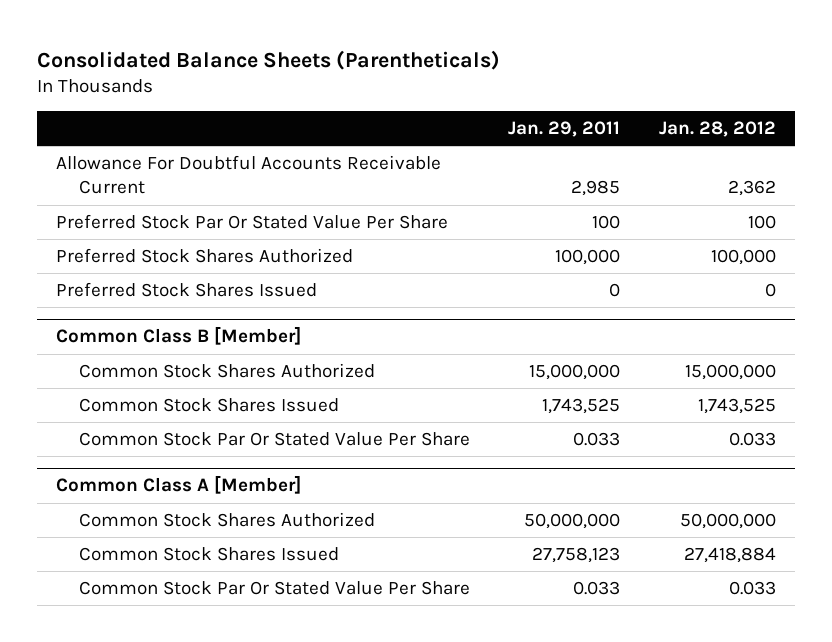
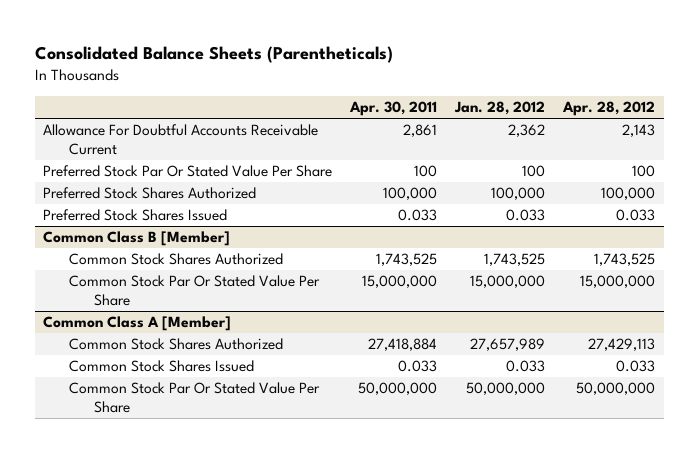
[508,120,621,137] Jan. 29, 2011 -> none
none -> [349,101,438,117] Apr. 30, 2011
none -> [562,101,656,117] Apr. 28, 2012
[764,283,776,298] 0 -> [506,209,546,222] 0.033
[79,398,340,413] Common Stock Shares Issued -> none
[684,364,776,381] 15,000,000 -> [484,253,546,267] 1,743,525
[728,432,776,447] 0.033 -> [470,275,546,289] 15,000,000
[679,513,776,530] 50,000,000 -> [470,338,546,352] 27,657,989
[683,547,776,564] 27,418,884 -> [506,360,546,373] 0.033
[728,581,776,596] 0.033 -> [466,382,546,396] 50,000,000

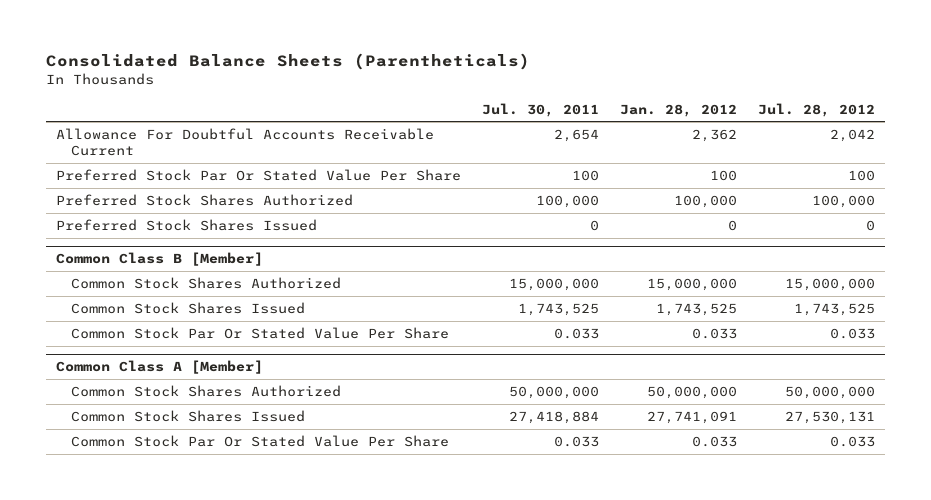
[349,101,438,117] Apr. 30, 2011 -> none
[562,101,656,117] Apr. 28, 2012 -> none
none -> [482,102,600,117] Jul. 30, 2011
none -> [757,102,875,117] Jul. 28, 2012
[506,209,546,222] 0.033 -> [727,219,737,231] 0
[484,253,546,267] 1,743,525 -> [646,277,737,291] 15,000,000
none -> [71,301,306,314] Common Stock Shares Issued
[470,275,546,289] 15,000,000 -> [691,327,737,339] 0.033
[470,338,546,352] 27,657,989 -> [646,385,737,399] 50,000,000
[506,360,546,373] 0.033 -> [646,410,737,424] 27,741,091
[466,382,546,396] 50,000,000 -> [691,435,737,447] 0.033

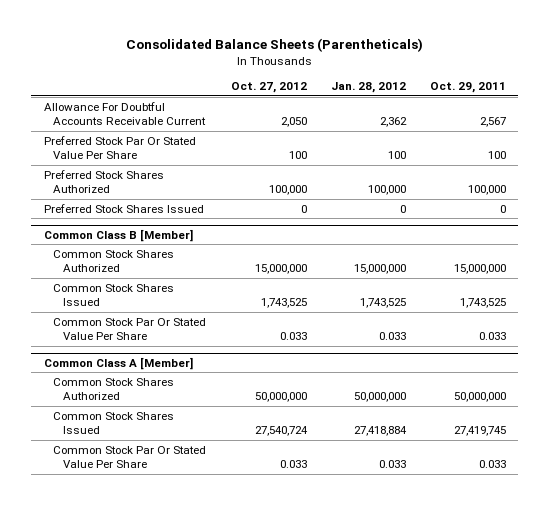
[482,102,600,117] Jul. 30, 2011 -> none
[757,102,875,117] Jul. 28, 2012 -> none
none -> [230,82,307,94] Oct. 27, 2012
none -> [430,82,507,94] Oct. 29, 2011
[646,410,737,424] 27,741,091 -> [353,426,407,437] 27,418,884

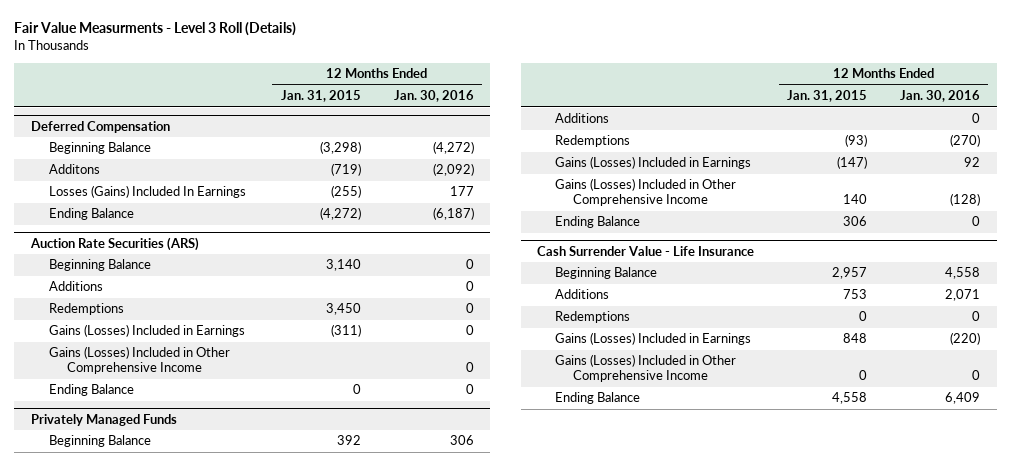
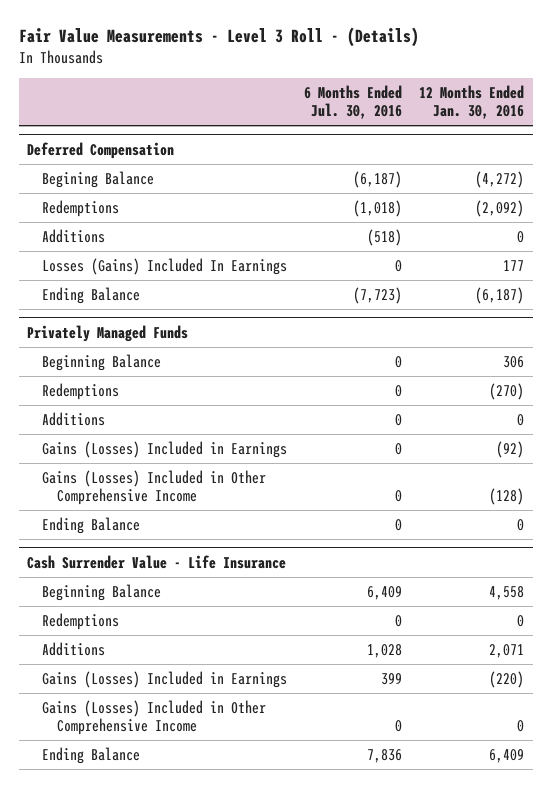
[14,22,297,37] Fair Value Measurments - Level 3 Roll (Details) -> [18,27,419,48] Fair Value Measurements - Level 3 Roll - (Details)
[280,90,361,103] Jan. 31, 2015 -> none
none -> [304,85,403,120] 6 Months Ended Jul. 30, 2016
[48,142,151,155] Beginning Balance -> [42,170,155,188] Begining Balance
[48,164,100,175] Additons -> [42,199,120,217] Redemptions
none -> [42,228,106,243] Additions
[29,236,199,251] Auction Rate Securities (ARS) -> none
[48,259,151,272] Beginning Balance -> none
[48,281,103,292] Additions -> none
[48,303,124,316] Redemptions -> none
[48,324,245,338] Gains (Losses) Included in Earnings -> none
[48,346,230,374] Gains (Losses) Included in Other Comprehensive Income -> none
[48,384,134,397] Ending Balance -> none
[555,113,610,124] Additions -> [42,411,106,426] Additions
[964,157,981,168] 92 -> [496,440,525,458] (92)
[555,289,610,300] Additions -> [42,641,106,656] Additions

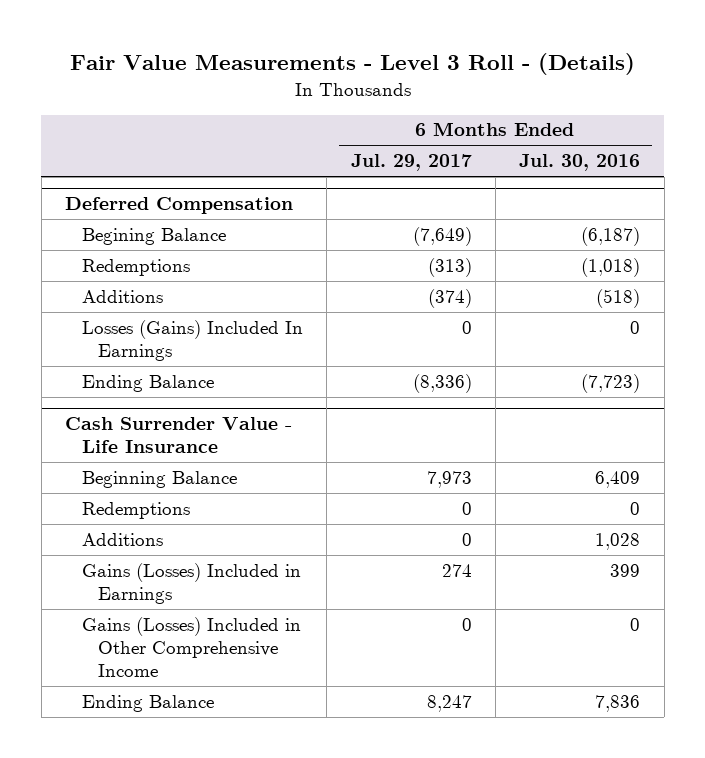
[419,85,525,120] 12 Months Ended Jan. 30, 2016 -> none
none -> [350,154,472,172] Jul. 29, 2017
[27,324,189,342] Privately Managed Funds -> none
[42,353,162,371] Beginning Balance -> none
[42,382,120,400] Redemptions -> none
[42,411,106,426] Additions -> none
[42,440,288,458] Gains (Losses) Included in Earnings -> none
[42,469,267,505] Gains (Losses) Included in Other Comprehensive Income -> none
[42,516,141,534] Ending Balance -> none

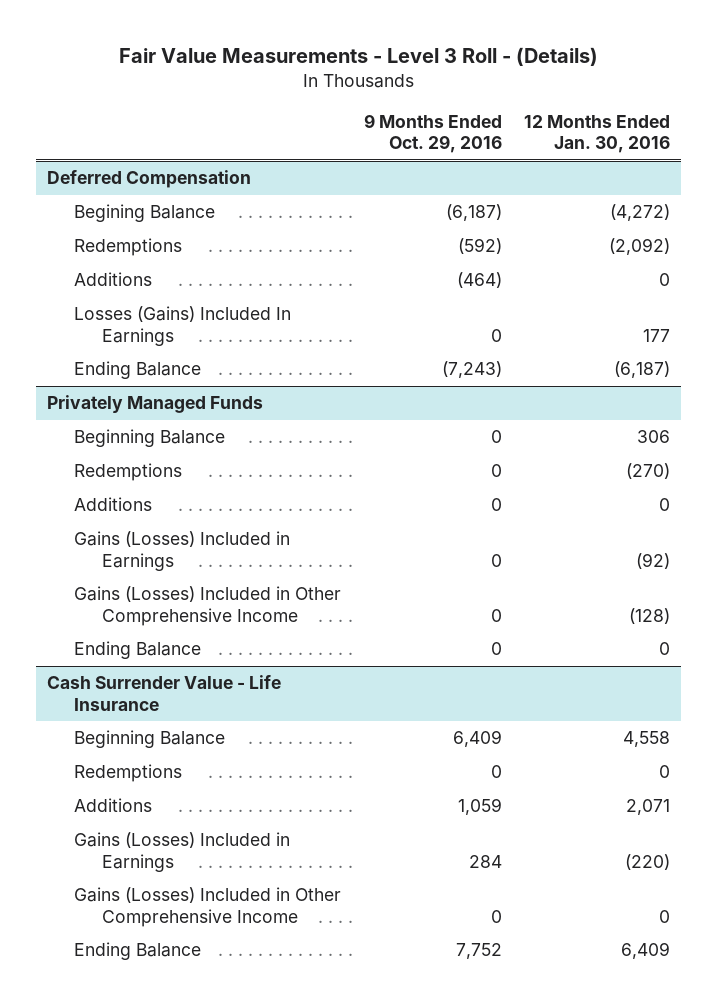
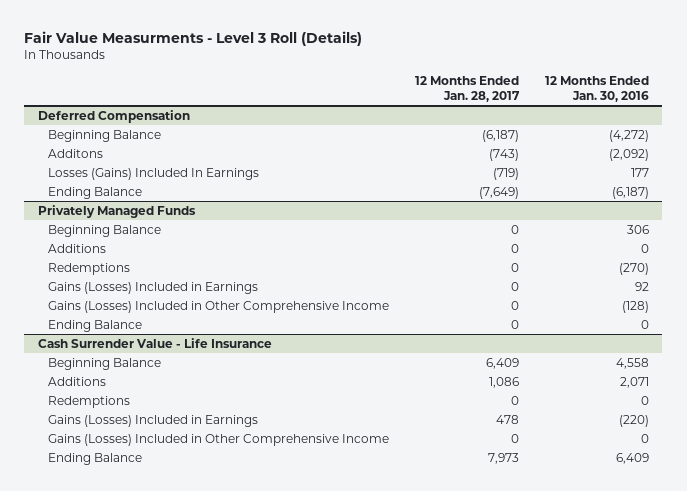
[118,47,598,67] Fair Value Measurements - Level 3 Roll - (Details) -> [24,31,363,47] Fair Value Measurments - Level 3 Roll (Details)
[363,114,502,154] 9 Months Ended Oct. 29, 2016 -> none
none -> [415,76,521,102] 12 Months Ended Jan. 28, 2017
[74,272,153,287] Additions -> none
[74,204,216,223] Begining Balance -> [47,129,161,142] Beginning Balance
[74,238,183,257] Redemptions -> [47,148,103,158] Additons
[74,463,183,482] Redemptions -> [47,262,130,275] Redemptions
[635,552,670,569] (92) -> [635,281,650,291] 92
[74,764,183,783] Redemptions -> [47,395,130,408] Redemptions

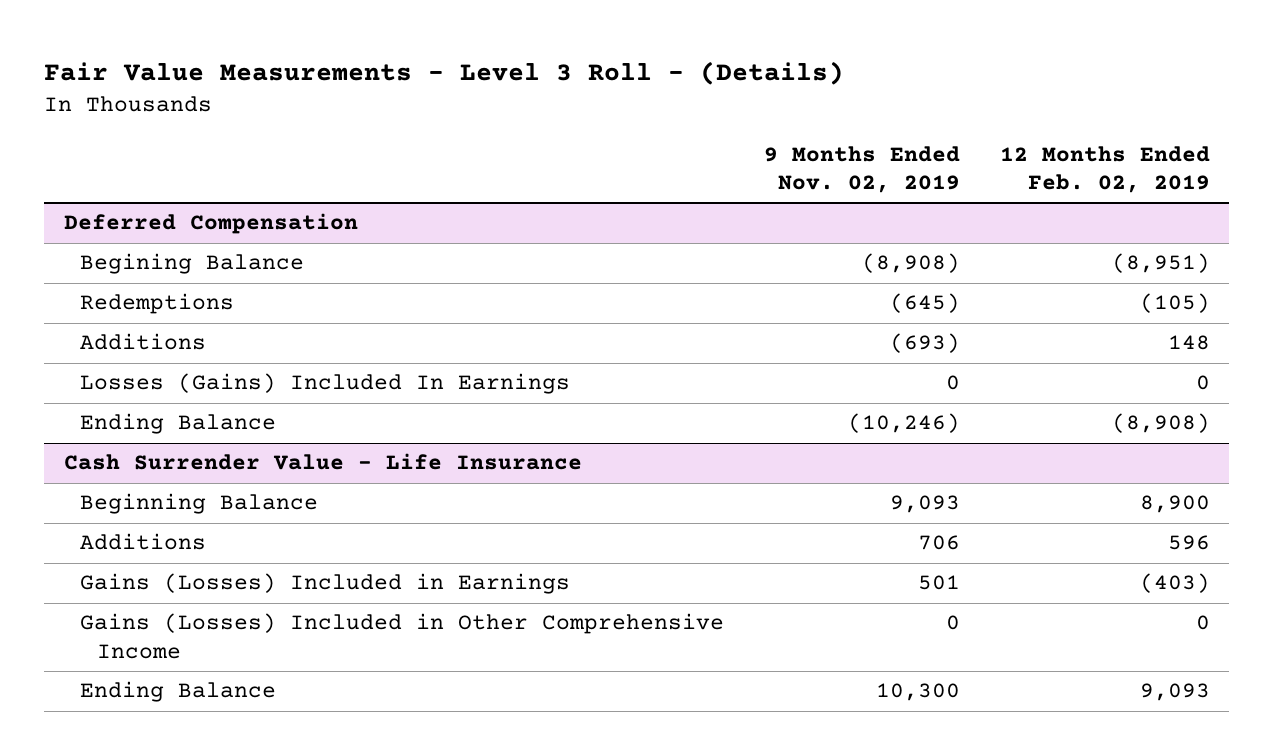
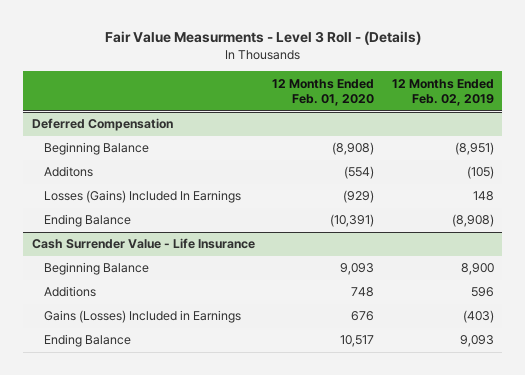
[43,60,844,85] Fair Value Measurements - Level 3 Roll - (Details) -> [104,31,421,46] Fair Value Measurments - Level 3 Roll - (Details)
[763,145,960,194] 9 Months Ended Nov. 02, 2019 -> none
none -> [272,78,375,107] 12 Months Ended Feb. 01, 2020
[80,293,235,315] Redemptions -> none
[80,333,207,351] Additions -> none
[80,253,305,275] Begining Balance -> [44,142,150,156] Beginning Balance
none -> [44,166,94,178] Additons
[1195,375,1210,391] 0 -> [472,191,494,202] 148
[80,613,725,659] Gains (Losses) Included in Other Comprehensive Income -> none

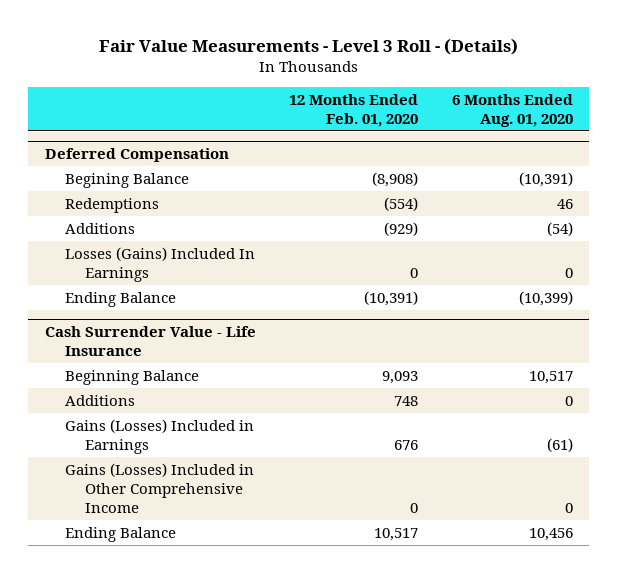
[104,31,421,46] Fair Value Measurments - Level 3 Roll - (Details) -> [98,37,518,55] Fair Value Measurements - Level 3 Roll - (Details)
[391,78,494,107] 12 Months Ended Feb. 02, 2019 -> none
none -> [451,93,573,127] 6 Months Ended Aug. 01, 2020
[44,142,150,156] Beginning Balance -> [65,172,190,188] Begining Balance
[44,166,94,178] Additons -> [65,197,160,213] Redemptions
none -> [65,222,136,234] Additions
[343,190,375,204] (929) -> [410,267,419,278] 0
none -> [65,462,255,513] Gains (Losses) Included in Other Comprehensive Income

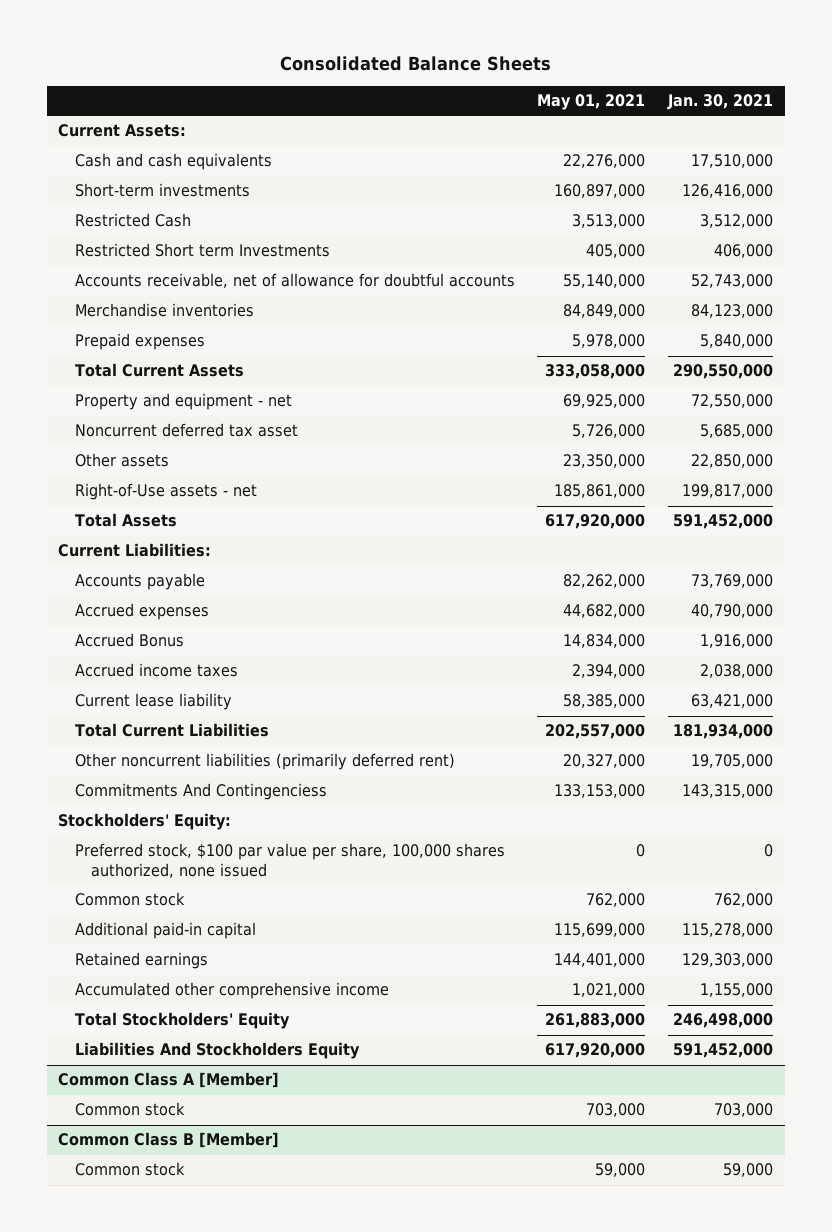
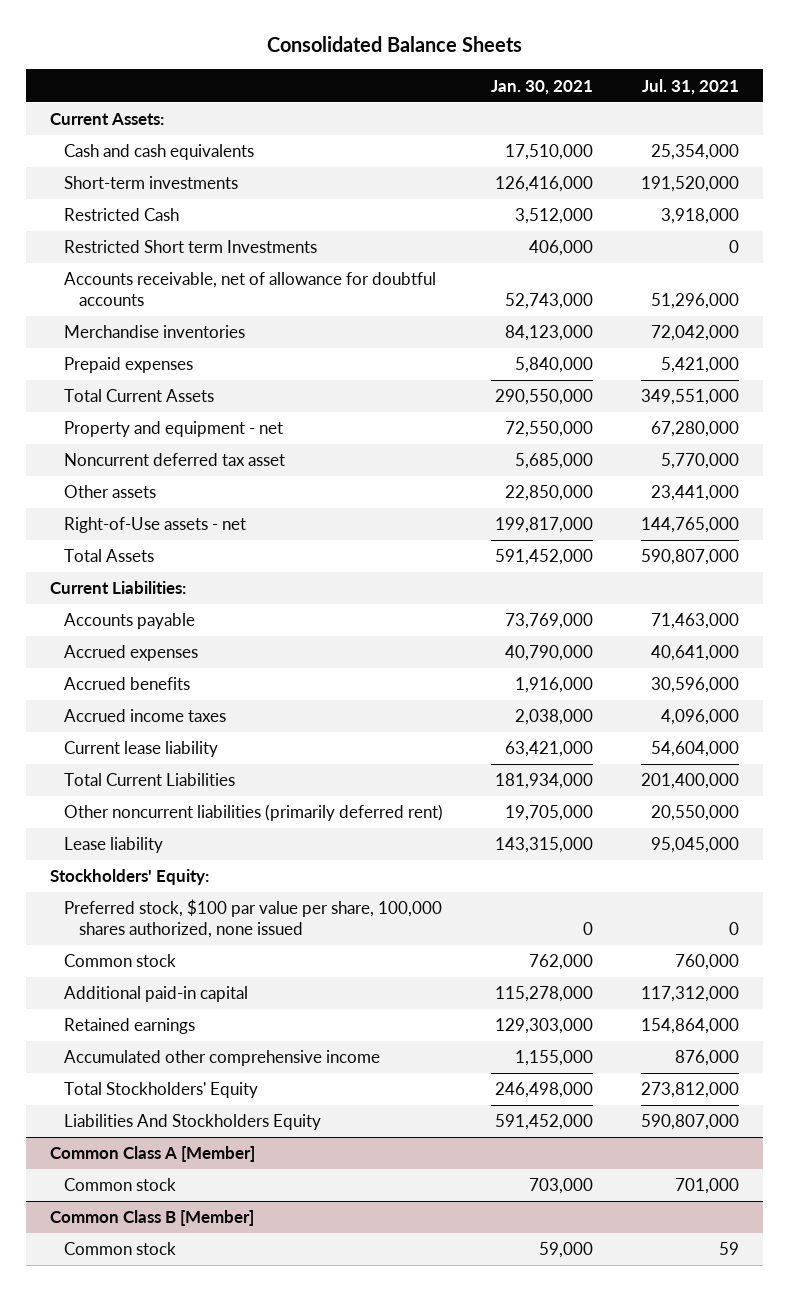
[537,94,646,111] May 01, 2021 -> none
none -> [642,78,740,95] Jul. 31, 2021
[74,633,184,648] Accrued Bonus -> [64,677,191,691] Accrued benefits
[74,783,327,801] Commitments And Contingenciess -> [64,837,164,854] Lease liability

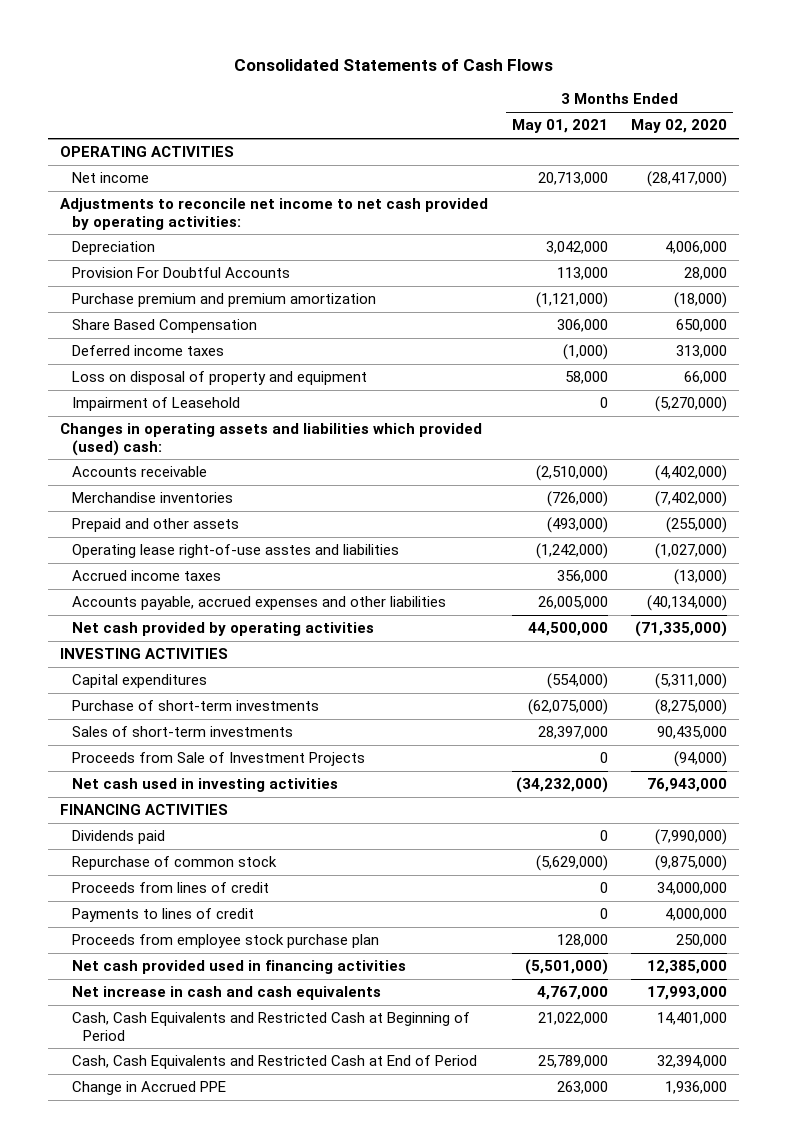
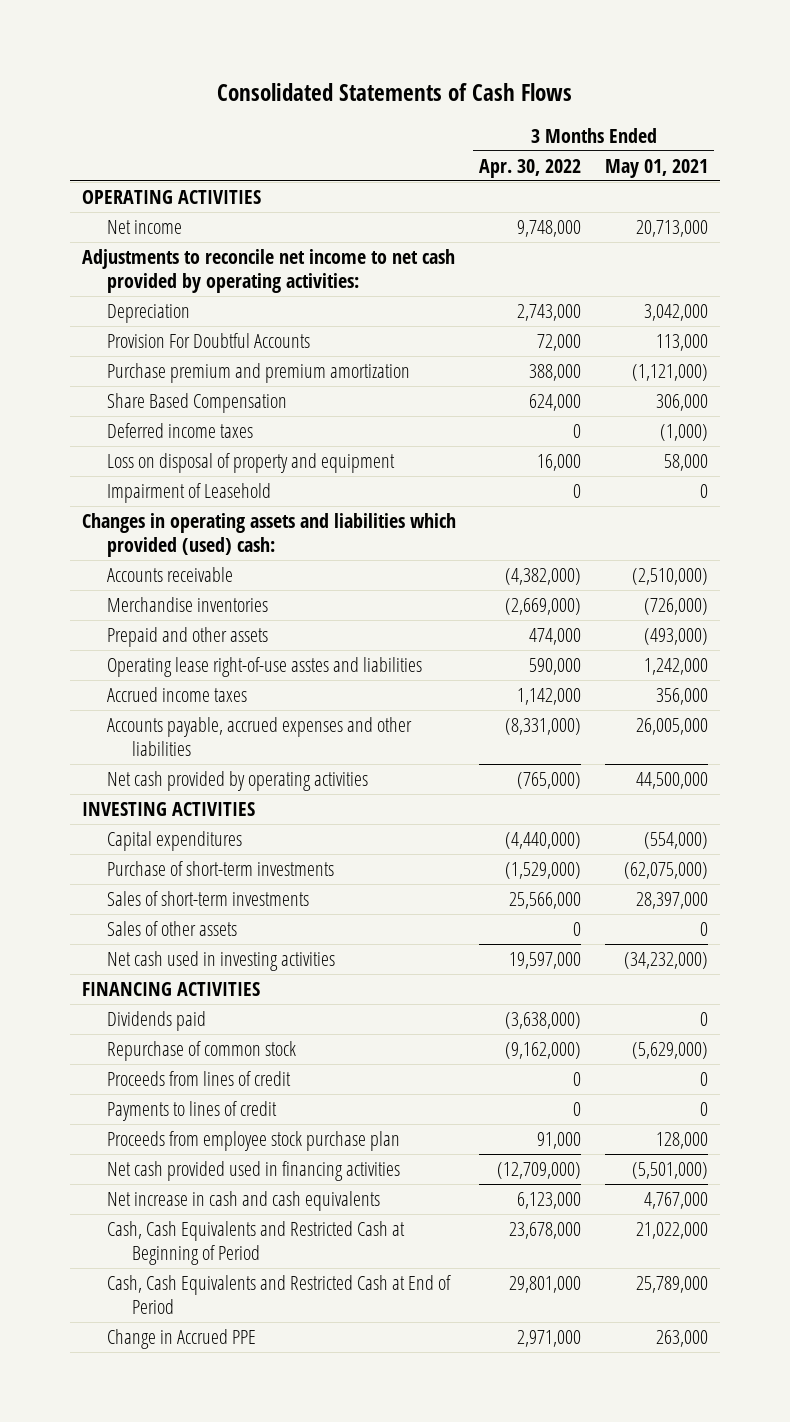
[631,119,728,134] May 02, 2020 -> none
none -> [479,158,582,178] Apr. 30, 2022
[535,543,608,560] (1,242,000) -> [644,658,709,676] 1,242,000
[71,752,365,767] Proceeds from Sale of Investment Projects -> [106,921,237,937] Sales of other assets

